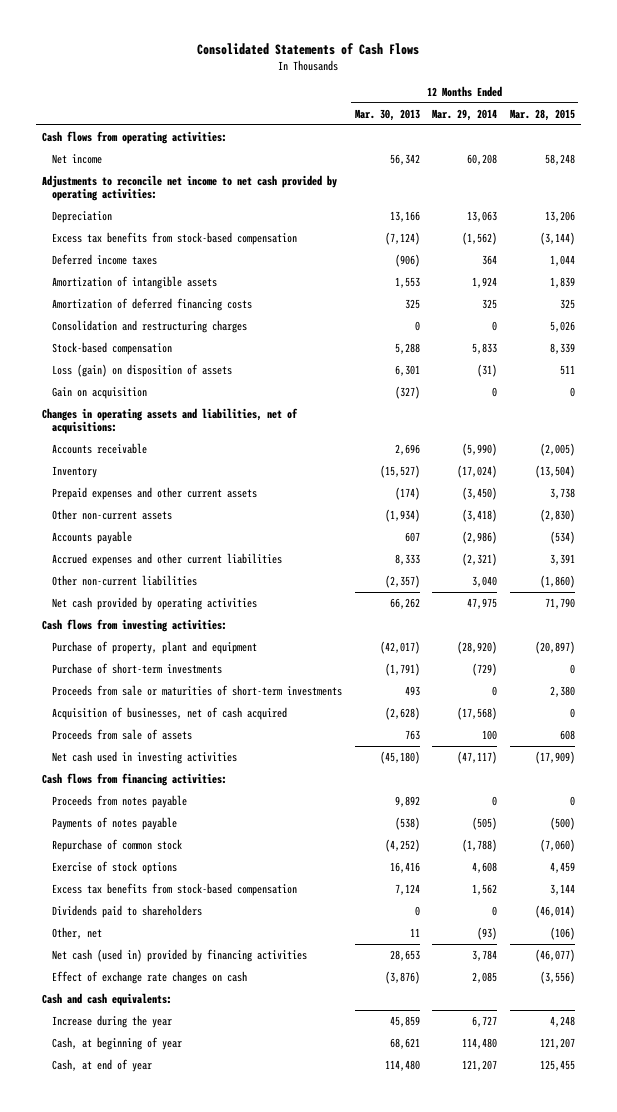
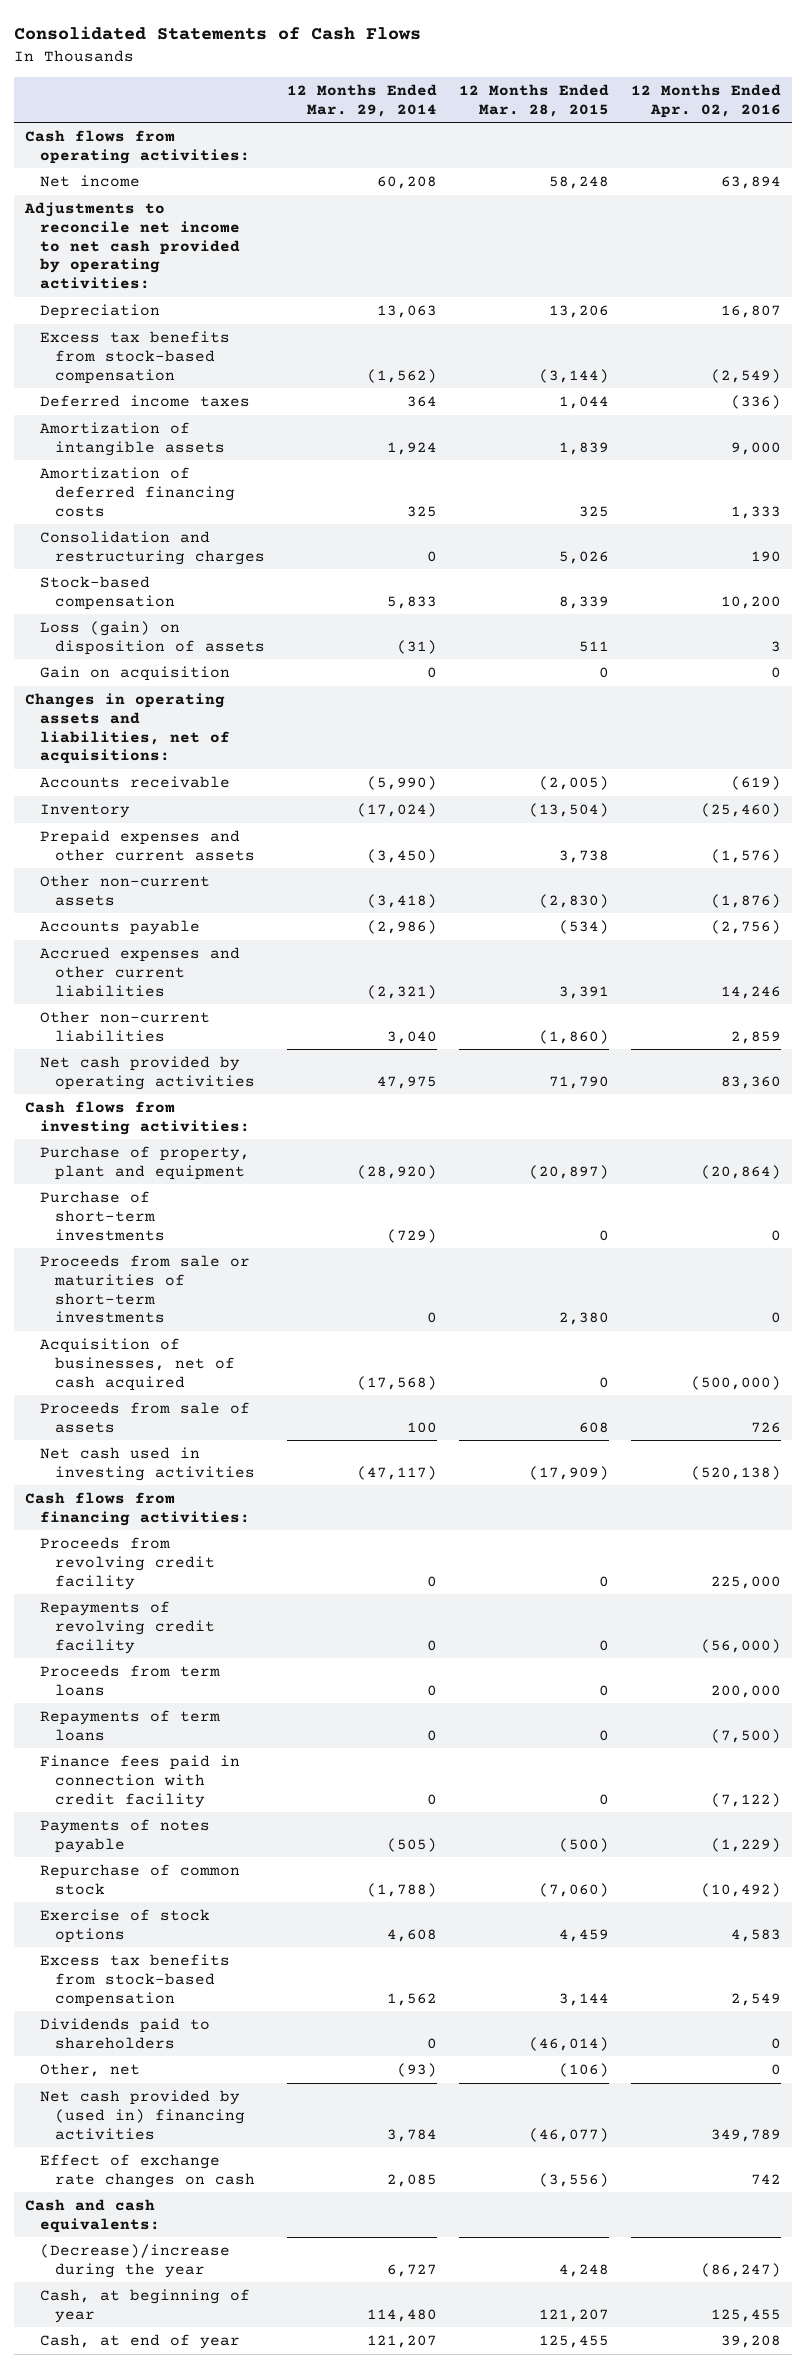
[354,108,420,121] Mar. 30, 2013 -> none
none -> [630,83,781,118] 12 Months Ended Apr. 02, 2016
none -> [39,1536,215,1590] Proceeds from revolving credit facility
none -> [39,1600,215,1654] Repayments of revolving credit facility
[51,794,187,808] Proceeds from notes payable -> [39,1664,220,1696] Proceeds from term loans
none -> [39,1709,220,1741] Repayments of term loans
none -> [39,1754,240,1808] Finance fees paid in connection with credit facility
[51,948,307,962] Net cash (used in) provided by financing activities -> [39,2089,245,2140] Net cash provided by (used in) financing activities
[51,1014,172,1028] Increase during the year -> [39,2243,230,2278] (Decrease)/increase during the year

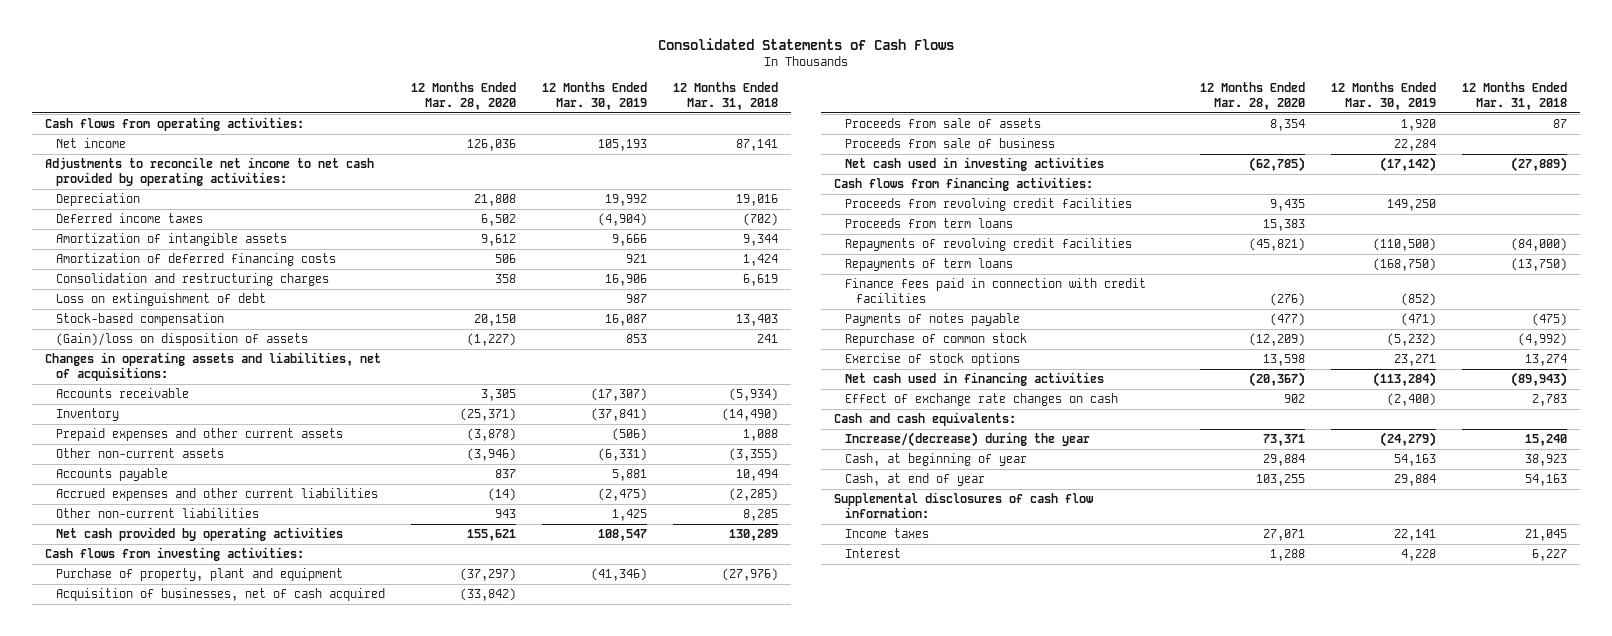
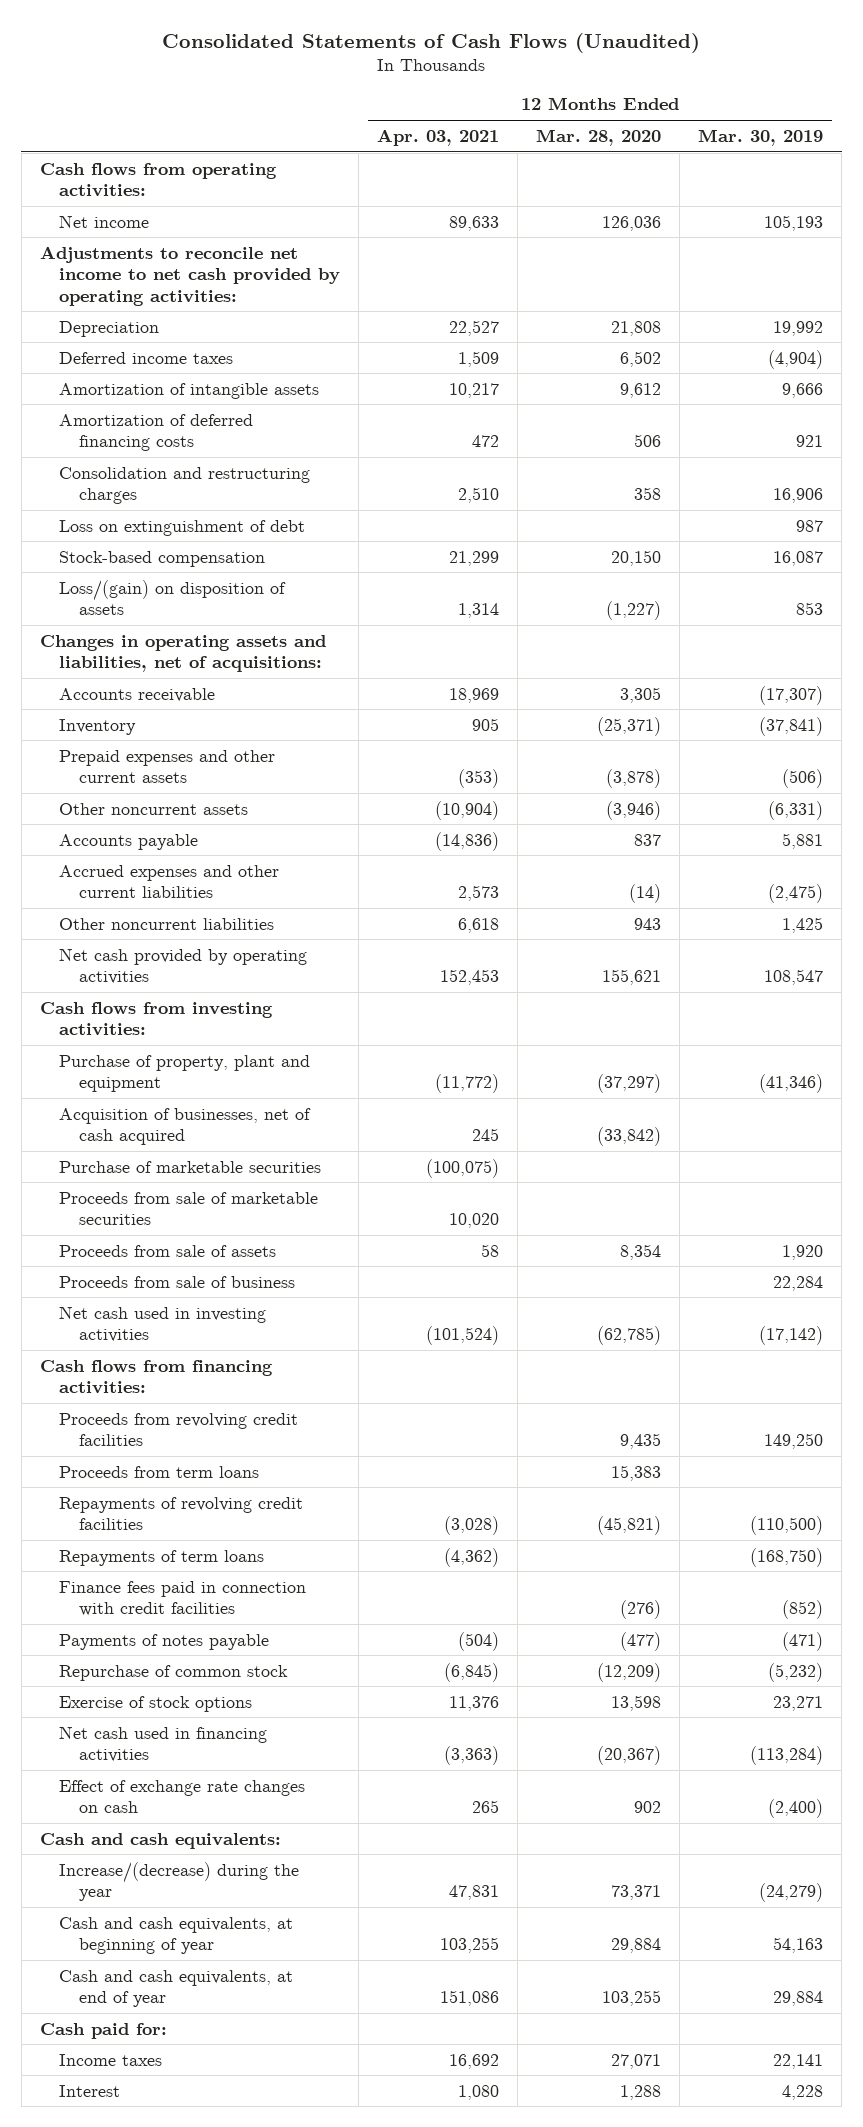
[657,38,954,51] Consolidated Statements of Cash Flows -> [162,32,701,53] Consolidated Statements of Cash Flows (Unaudited)
[673,82,779,111] 12 Months Ended Mar. 31, 2018 -> none
none -> [377,128,500,146] Apr. 03, 2021
[55,333,308,347] (Gain)/loss on disposition of assets -> [59,579,287,616] Loss/(gain) on disposition of assets
[55,448,224,459] Other non-current assets -> [59,802,249,815] Other noncurrent assets
[55,508,259,519] Other non-current liabilities -> [59,917,275,930] Other noncurrent liabilities
none -> [59,1160,322,1173] Purchase of marketable securities
none -> [59,1191,319,1226] Proceeds from sale of marketable securities
[833,492,1093,519] Supplemental disclosures of cash flow information: -> none
[844,453,1027,467] Cash, at beginning of year -> [59,1916,294,1955] Cash and cash equivalents, at beginning of year
[844,473,985,487] Cash, at end of year -> [59,1969,294,2008] Cash and cash equivalents, at end of year
none -> [39,2022,167,2039] Cash paid for:

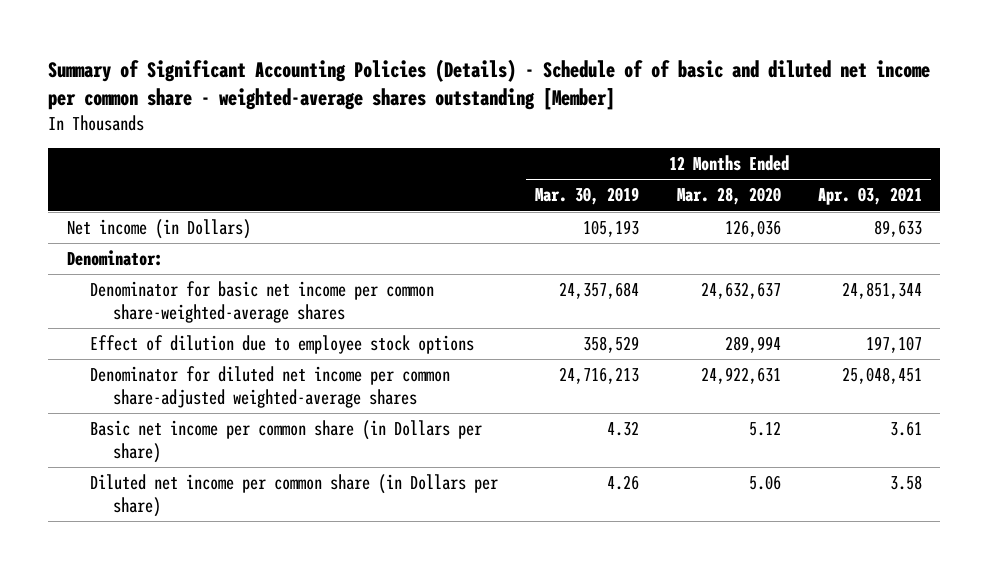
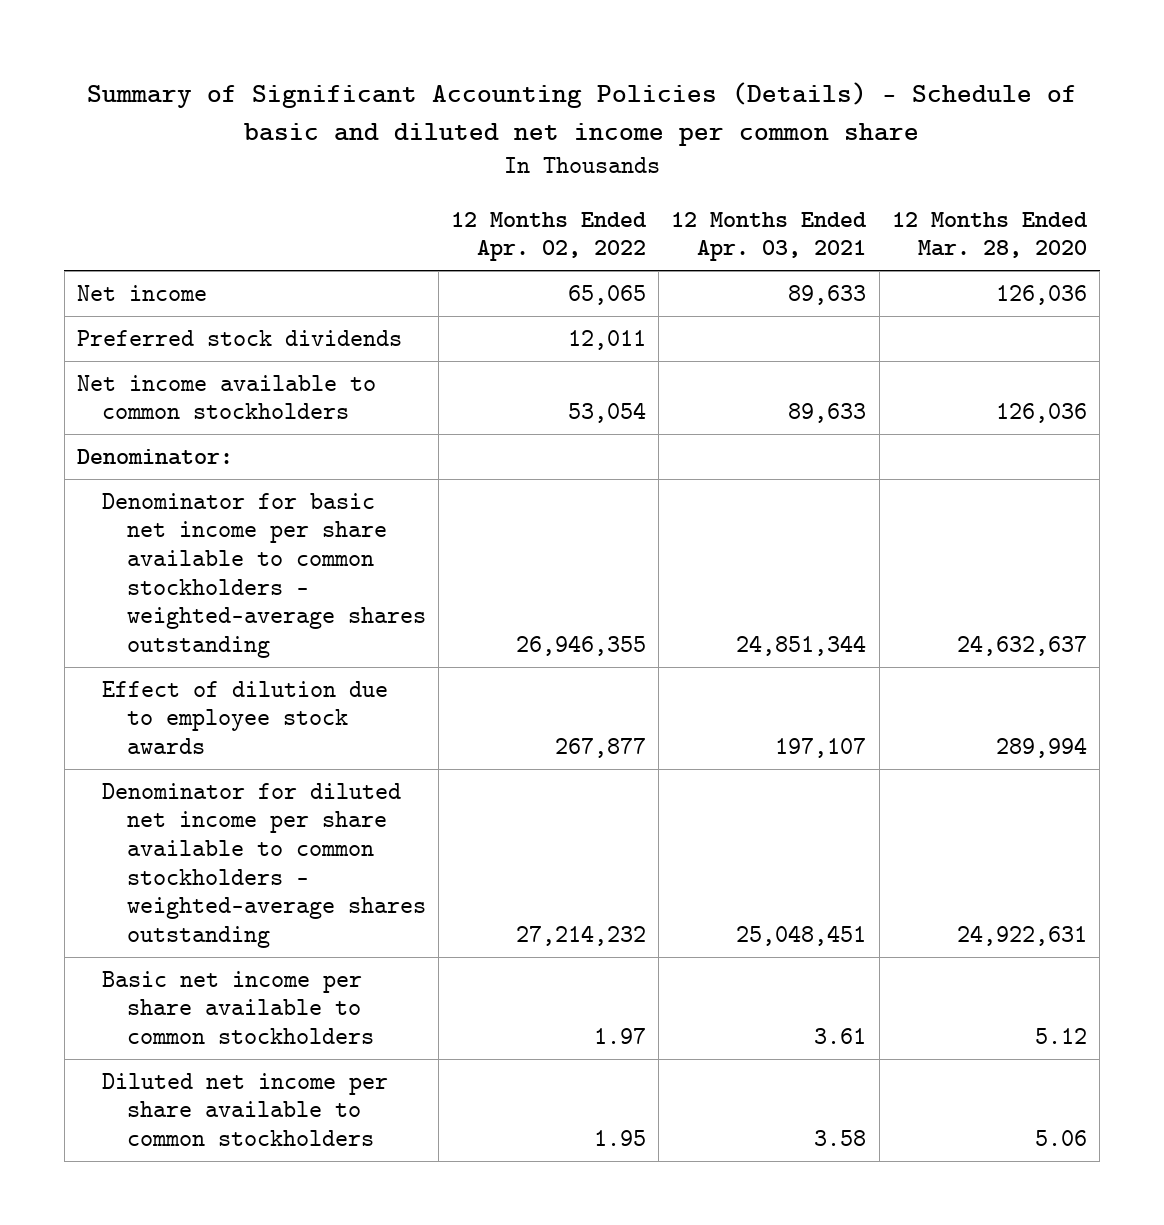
[48,58,931,110] Summary of Significant Accounting Policies (Details) - Schedule of of basic and diluted net income per common share - weighted-average shares outstanding [Member] -> [86,81,1077,146] Summary of Significant Accounting Policies (Details) - Schedule of basic and diluted net income per common share
[535,187,640,206] Mar. 30, 2019 -> none
none -> [451,211,648,262] 12 Months Ended Apr. 02, 2022
[66,219,251,240] Net income (in Dollars) -> [76,284,207,301] Net income
none -> [76,329,402,346] Preferred stock dividends
none -> [76,374,376,420] Net income available to common stockholders
[89,281,434,324] Denominator for basic net income per common share-weighted-average shares -> [101,492,426,659] Denominator for basic net income per share available to common stockholders - weighted-average shares outstanding
[89,335,474,355] Effect of dilution due to employee stock options -> [101,680,388,755] Effect of dilution due to employee stock awards
[89,366,450,409] Denominator for diluted net income per common share-adjusted weighted-average shares -> [101,782,426,949] Denominator for diluted net income per share available to common stockholders - weighted-average shares outstanding
[89,420,482,464] Basic net income per common share (in Dollars per share) -> [101,970,374,1045] Basic net income per share available to common stockholders
[89,474,498,518] Diluted net income per common share (in Dollars per share) -> [101,1072,388,1147] Diluted net income per share available to common stockholders

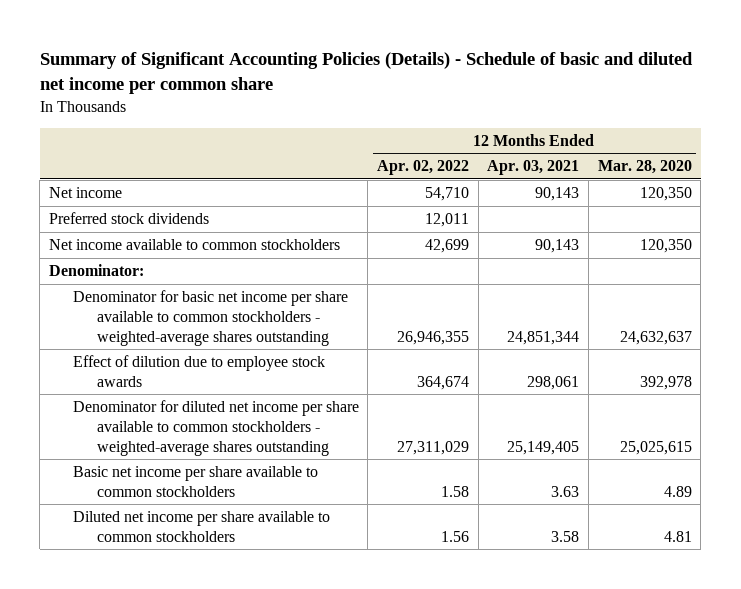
[568,284,647,305] 65,065 -> [425,186,470,201] 54,710
[788,284,867,305] 89,633 -> [535,186,580,201] 90,143
[995,284,1087,305] 126,036 -> [639,186,692,201] 120,350
[568,402,647,424] 53,054 -> [425,238,470,253] 42,699
[788,403,867,424] 89,633 -> [535,238,580,253] 90,143
[995,403,1087,424] 126,036 -> [639,238,692,253] 120,350
[555,738,647,759] 267,877 -> [417,375,470,390] 364,674
[775,738,867,759] 197,107 -> [527,375,580,390] 298,061
[995,737,1087,759] 289,994 -> [639,375,692,390] 392,978
[516,925,647,947] 27,214,232 -> [397,440,470,455] 27,311,029
[736,925,867,947] 25,048,451 -> [507,440,580,455] 25,149,405
[956,925,1087,947] 24,922,631 -> [619,440,692,455] 25,025,615
[594,1028,647,1045] 1.97 -> [441,485,470,497] 1.58
[814,1028,867,1045] 3.61 -> [551,485,580,497] 3.63
[1034,1028,1087,1045] 5.12 -> [663,485,692,497] 4.89
[594,1130,647,1147] 1.95 -> [441,530,470,542] 1.56
[1034,1130,1087,1147] 5.06 -> [663,530,692,542] 4.81

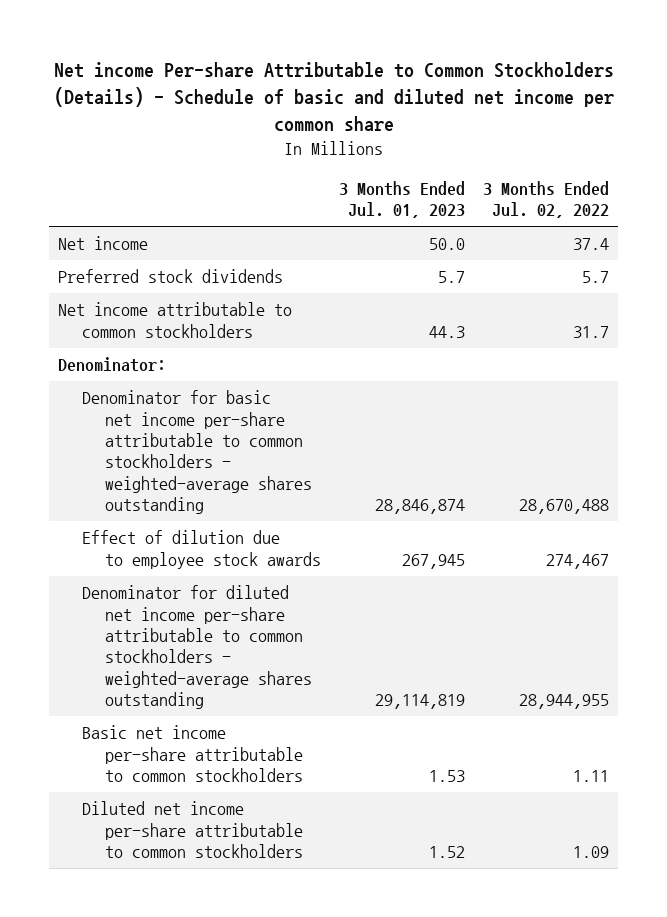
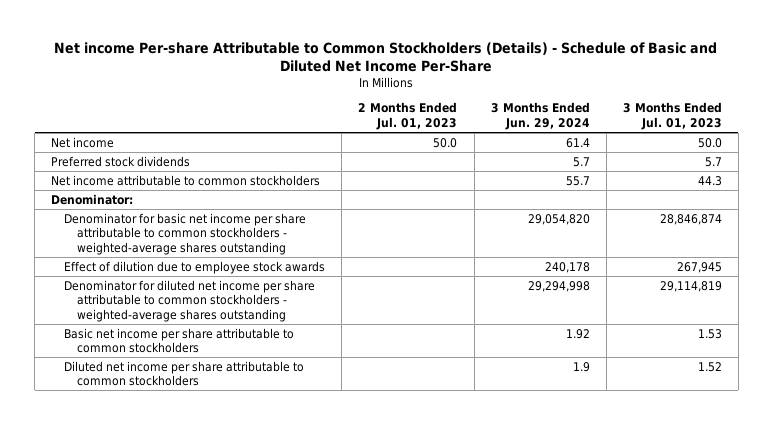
[53,61,614,133] Net income Per-share Attributable to Common Stockholders (Details) - Schedule of basic and diluted net income per common share -> [54,41,718,73] Net income Per-share Attributable to Common Stockholders (Details) - Schedule of Basic and Diluted Net Income Per-Share
[483,180,610,219] 3 Months Ended Jul. 02, 2022 -> none
none -> [358,102,458,130] 2 Months Ended Jul. 01, 2023
none -> [490,102,590,130] 3 Months Ended Jun. 29, 2024
[81,390,313,514] Denominator for basic net income per-share attributable to common stockholders - weighted-average shares outstanding -> [64,212,307,255] Denominator for basic net income per share attributable to common stockholders - weighted-average shares outstanding
[81,585,313,709] Denominator for diluted net income per-share attributable to common stockholders - weighted-average shares outstanding -> [64,279,316,322] Denominator for diluted net income per share attributable to common stockholders - weighted-average shares outstanding
[81,725,304,782] Basic net income per-share attributable to common stockholders -> [64,327,295,354] Basic net income per share attributable to common stockholders
[81,801,304,858] Diluted net income per-share attributable to common stockholders -> [64,360,305,387] Diluted net income per share attributable to common stockholders

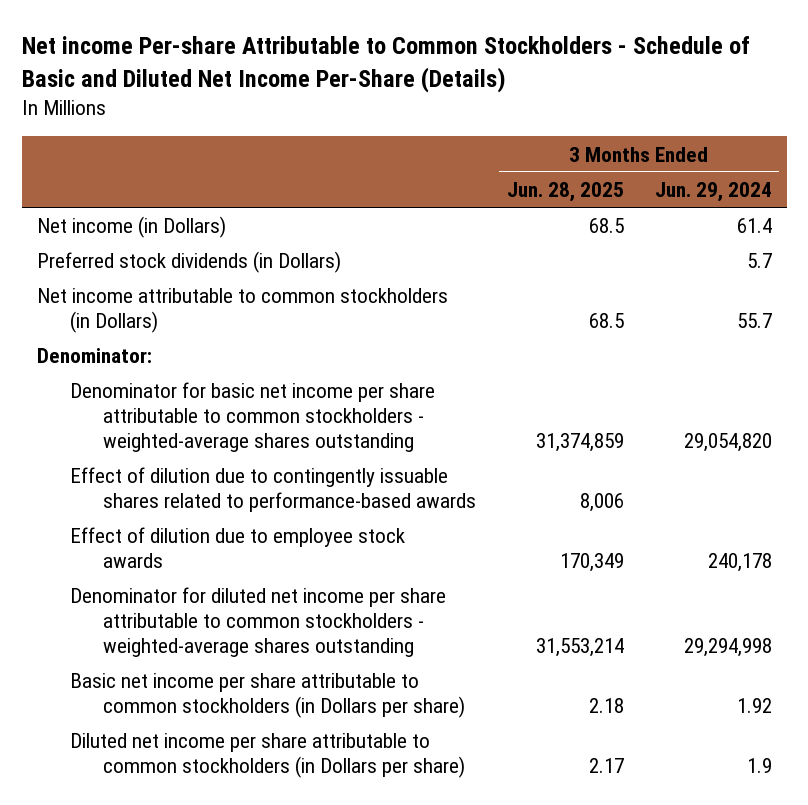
[54,41,718,73] Net income Per-share Attributable to Common Stockholders (Details) - Schedule of Basic and Diluted Net Income Per-Share -> [21,36,750,93] Net income Per-share Attributable to Common Stockholders - Schedule of Basic and Diluted Net Income Per-Share (Details)
[358,102,458,130] 2 Months Ended Jul. 01, 2023 -> none
[622,102,722,130] 3 Months Ended Jul. 01, 2023 -> none
none -> [506,181,624,202] Jun. 28, 2025
[51,136,115,148] Net income -> [36,216,226,239] Net income (in Dollars)
[51,155,191,167] Preferred stock dividends -> [36,251,341,274] Preferred stock dividends (in Dollars)
[51,174,321,186] Net income attributable to common stockholders -> [36,288,448,333] Net income attributable to common stockholders (in Dollars)
none -> [69,467,476,512] Effect of dilution due to contingently issuable shares related to performance-based awards
[64,327,295,354] Basic net income per share attributable to common stockholders -> [69,673,465,718] Basic net income per share attributable to common stockholders (in Dollars per share)
[64,360,305,387] Diluted net income per share attributable to common stockholders -> [69,733,465,778] Diluted net income per share attributable to common stockholders (in Dollars per share)

